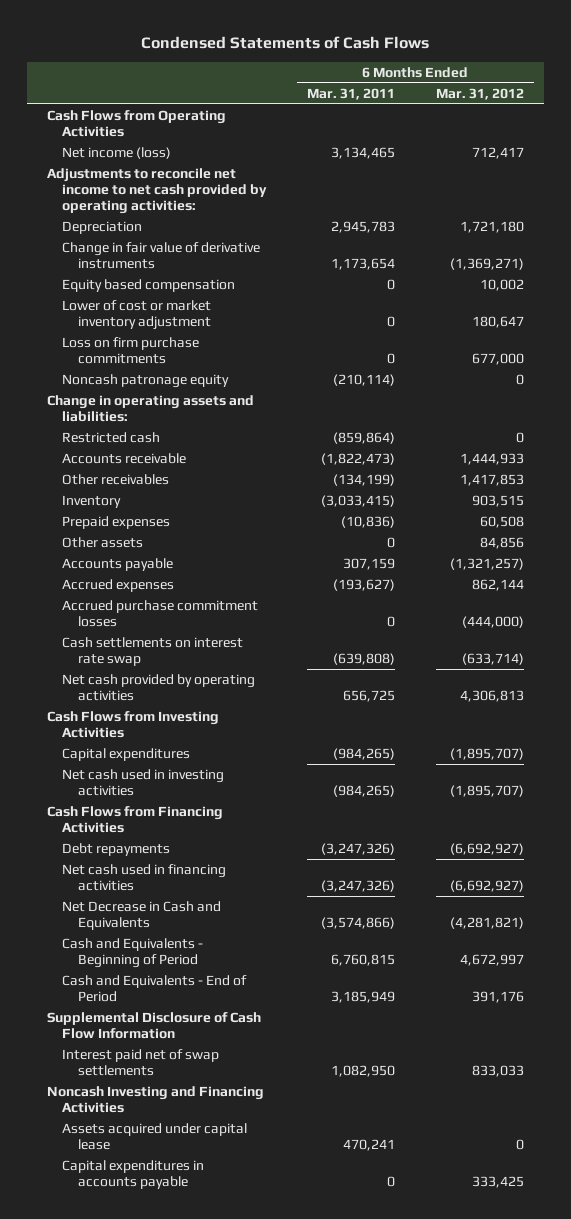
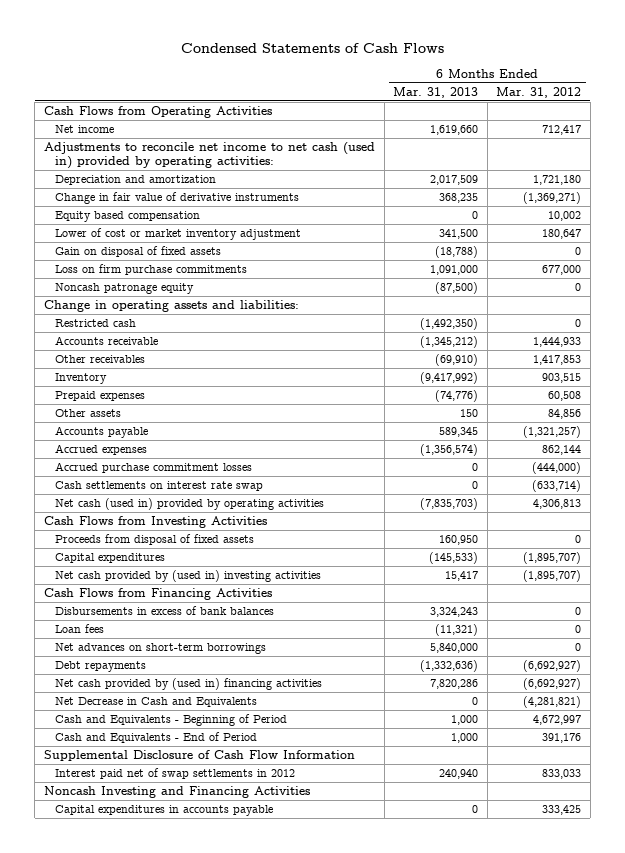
[307,87,396,100] Mar. 31, 2011 -> none
none -> [393,86,479,98] Mar. 31, 2013
[62,146,172,159] Net income (loss) -> [54,125,114,134] Net income
[47,167,268,215] Adjustments to reconcile net income to net cash provided by operating activities: -> [44,142,376,170] Adjustments to reconcile net income to net cash (used in) provided by operating activities:
[62,220,143,234] Depreciation -> [54,175,216,186] Depreciation and amortization
none -> [54,246,221,258] Gain on disposal of fixed assets
[62,673,256,702] Net cash provided by operating activities -> [54,498,324,511] Net cash (used in) provided by operating activities
none -> [54,534,254,546] Proceeds from disposal of fixed assets
[62,768,225,797] Net cash used in investing activities -> [54,570,321,583] Net cash provided by (used in) investing activities
none -> [54,606,274,616] Disbursements in excess of bank balances
none -> [54,624,104,634] Loan fees
none -> [54,643,266,655] Net advances on short-term borrowings
[62,863,227,892] Net cash used in financing activities -> [54,678,322,691] Net cash provided by (used in) financing activities
[62,1048,220,1077] Interest paid net of swap settlements -> [54,768,295,780] Interest paid net of swap settlements in 2012
[62,1122,248,1151] Assets acquired under capital lease -> none

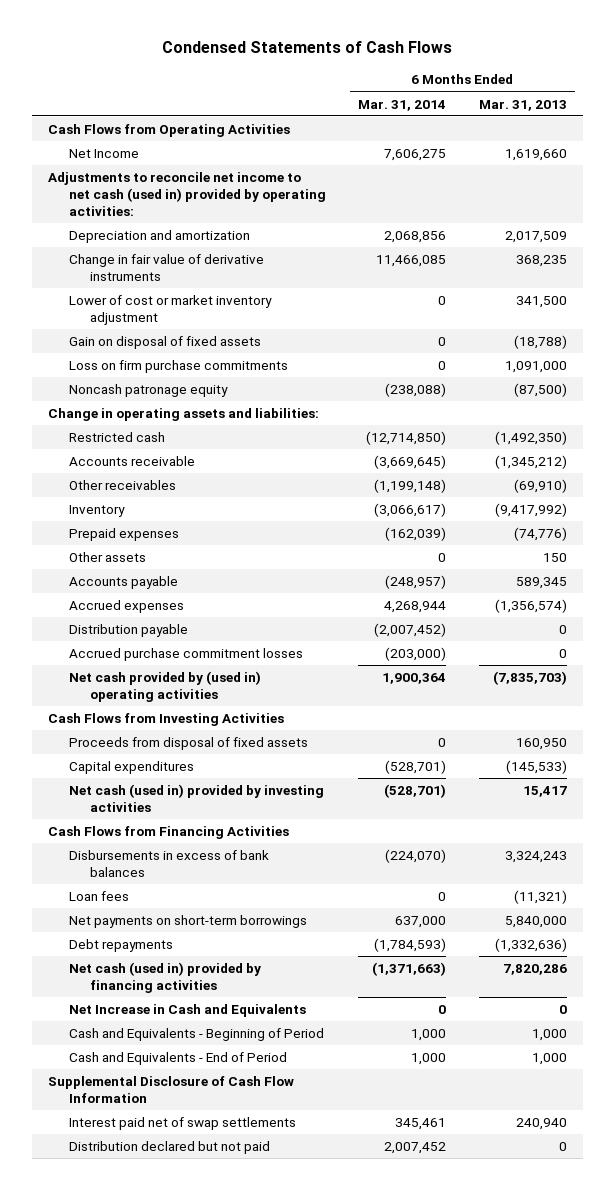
[496,86,582,98] Mar. 31, 2012 -> none
none -> [358,99,447,111] Mar. 31, 2014
[54,125,114,134] Net income -> [68,149,139,159] Net Income
[54,211,200,223] Equity based compensation -> none
none -> [68,624,188,638] Distribution payable
[54,481,263,492] Cash settlements on interest rate swap -> none
[54,498,324,511] Net cash (used in) provided by operating activities -> [68,671,261,703] Net cash provided by (used in) operating activities
[54,570,321,583] Net cash provided by (used in) investing activities -> [68,784,324,813] Net cash (used in) provided by investing activities
[54,643,266,655] Net advances on short-term borrowings -> [68,915,307,929] Net payments on short-term borrowings
[54,678,322,691] Net cash provided by (used in) financing activities -> [68,962,261,994] Net cash (used in) provided by financing activities
[54,697,257,708] Net Decrease in Cash and Equivalents -> [68,1004,306,1018] Net Increase in Cash and Equivalents
[44,786,311,799] Noncash Investing and Financing Activities -> none
[54,805,273,817] Capital expenditures in accounts payable -> none
[54,768,295,780] Interest paid net of swap settlements in 2012 -> [68,1117,296,1131] Interest paid net of swap settlements
none -> [68,1141,270,1155] Distribution declared but not paid

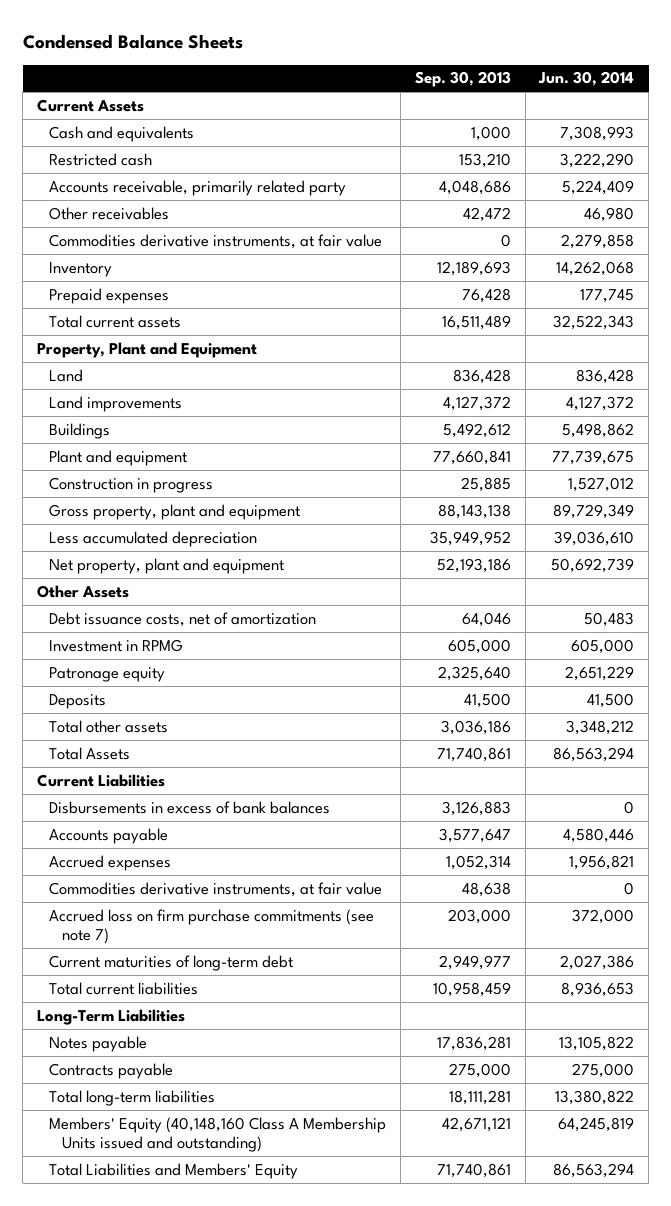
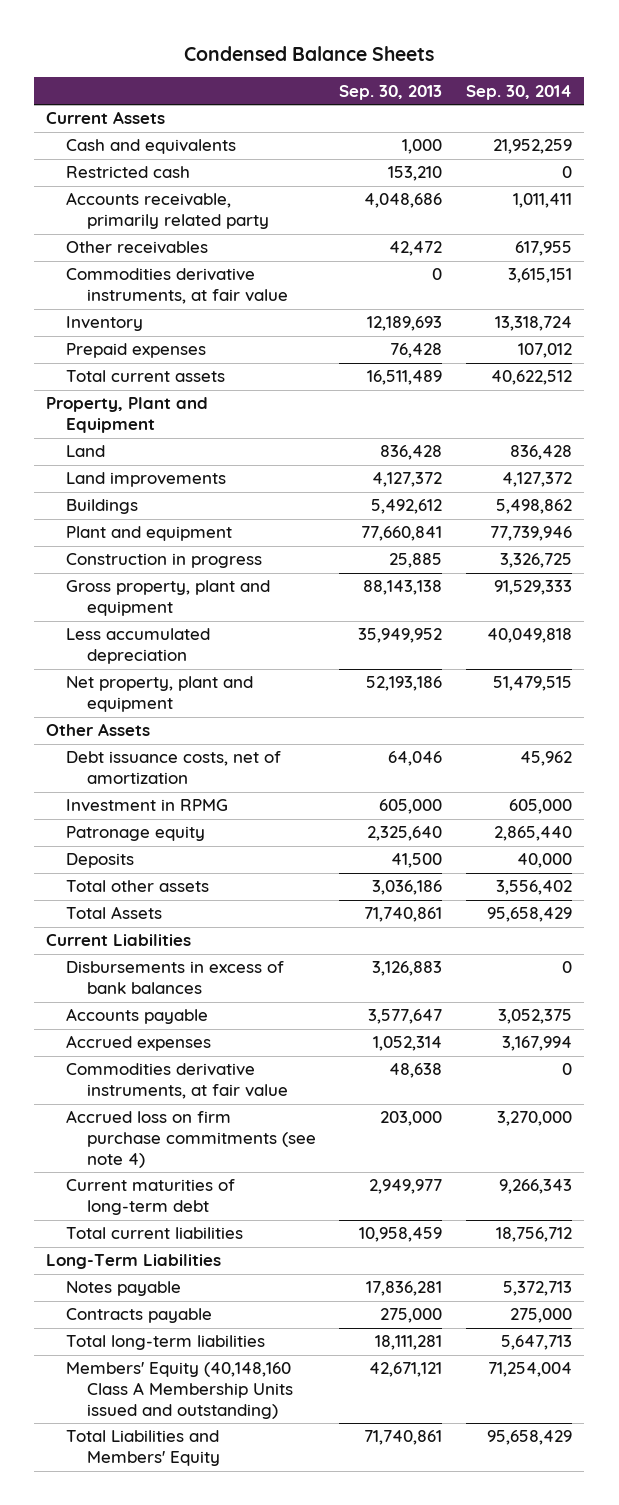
[538,71,635,87] Jun. 30, 2014 -> none
none -> [466,84,573,100] Sep. 30, 2014
[49,908,375,945] Accrued loss on firm purchase commitments (see note 7) -> [66,1110,316,1168] Accrued loss on firm purchase commitments (see note 4)

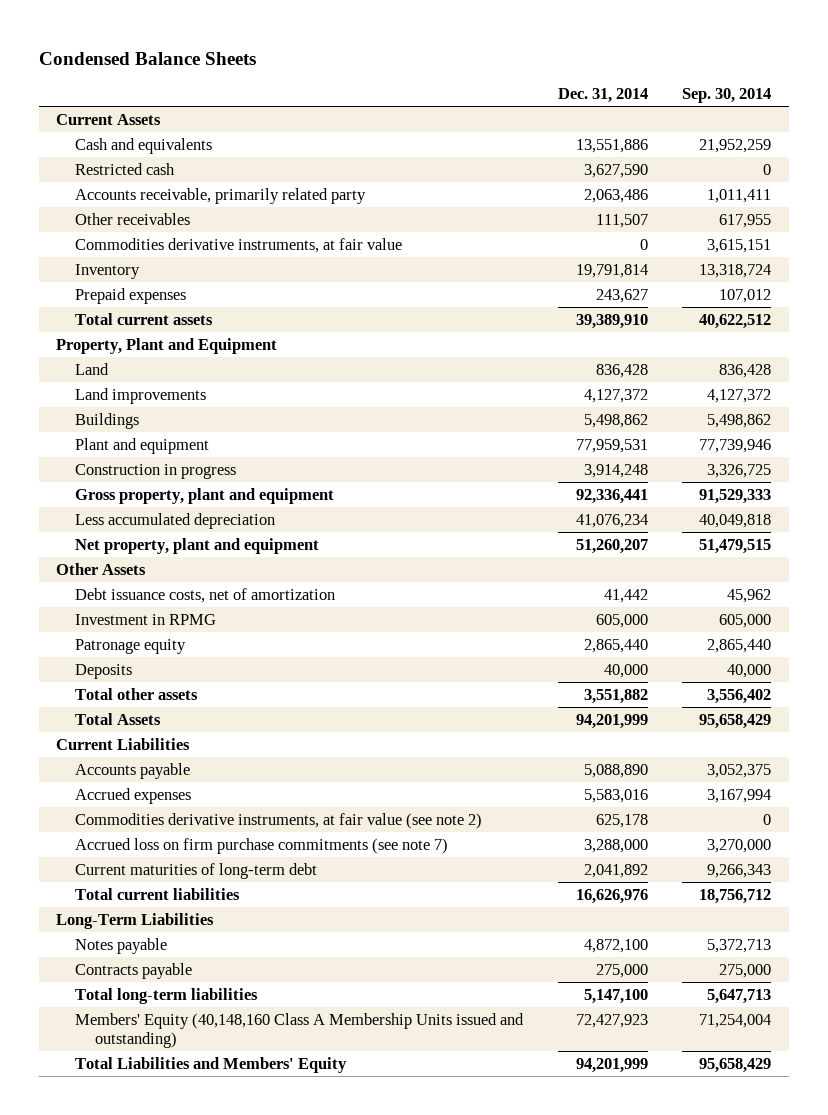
[339,84,443,100] Sep. 30, 2013 -> none
none -> [557,88,648,104] Dec. 31, 2014
[66,961,285,995] Disbursements in excess of bank balances -> none
[66,1063,288,1100] Commodities derivative instruments, at fair value -> [75,812,483,829] Commodities derivative instruments, at fair value (see note 2)
[66,1110,316,1168] Accrued loss on firm purchase commitments (see note 4) -> [75,837,449,854] Accrued loss on firm purchase commitments (see note 7)

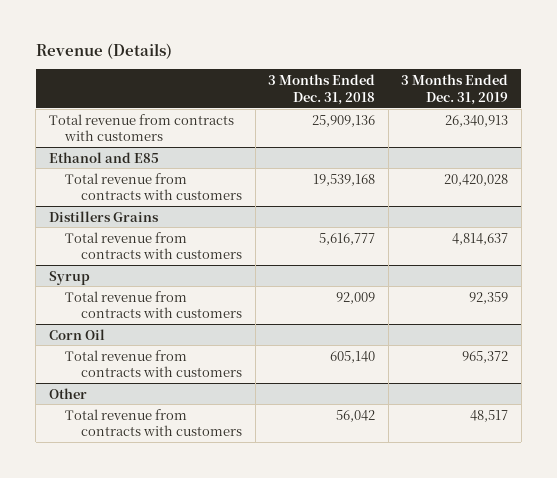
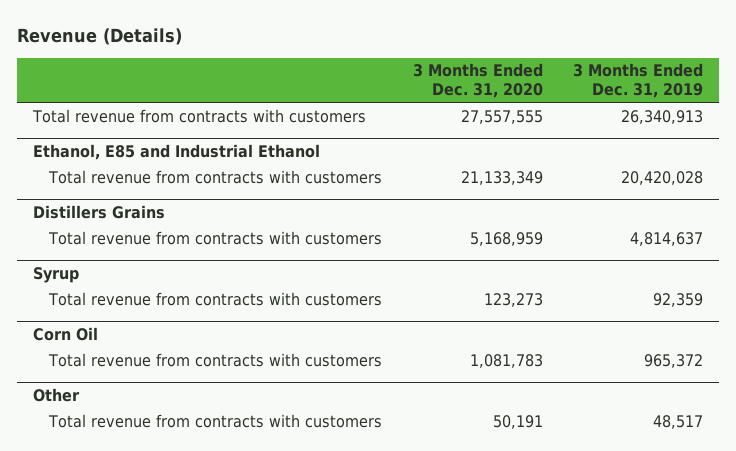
[268,73,376,105] 3 Months Ended Dec. 31, 2018 -> none
none -> [412,63,543,99] 3 Months Ended Dec. 31, 2020
[48,151,159,163] Ethanol and E85 -> [32,144,320,161] Ethanol, E85 and Industrial Ethanol

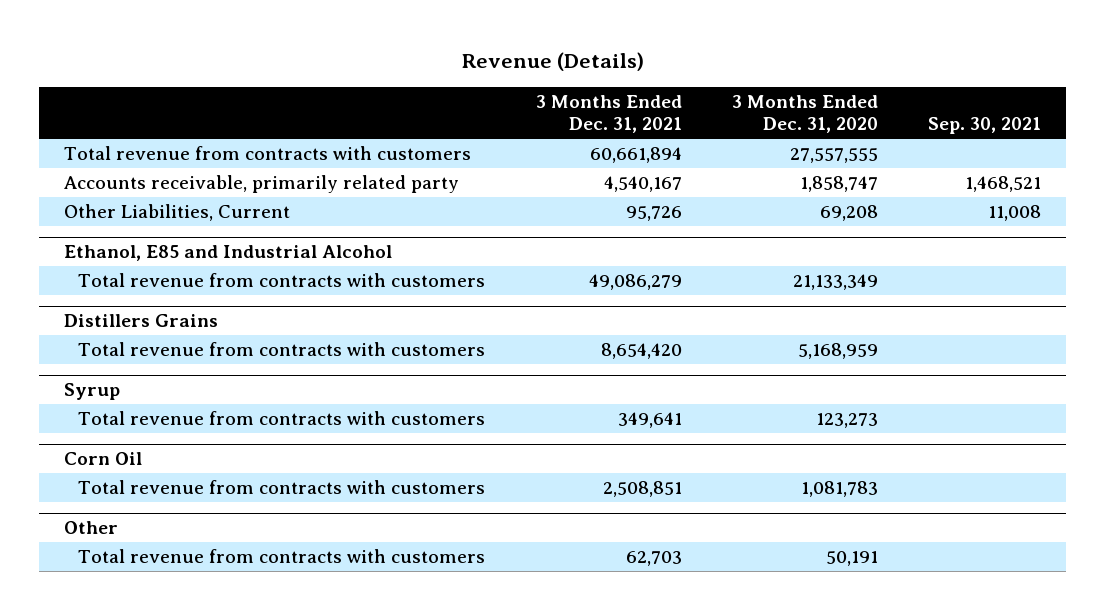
[573,63,704,99] 3 Months Ended Dec. 31, 2019 -> none
none -> [535,94,682,134] 3 Months Ended Dec. 31, 2021
none -> [928,117,1042,135] Sep. 30, 2021
none -> [63,175,459,194] Accounts receivable, primarily related party
none -> [63,204,290,222] Other Liabilities, Current
[32,144,320,161] Ethanol, E85 and Industrial Ethanol -> [63,245,392,262] Ethanol, E85 and Industrial Alcohol

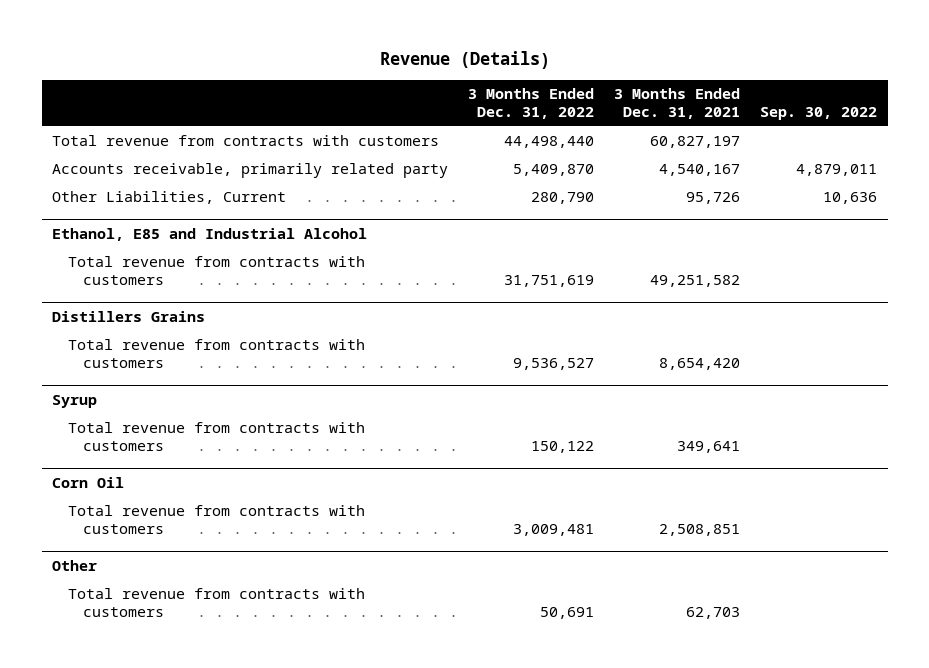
[731,94,878,134] 3 Months Ended Dec. 31, 2020 -> none
[928,117,1042,135] Sep. 30, 2021 -> none
none -> [467,88,594,120] 3 Months Ended Dec. 31, 2022
none -> [760,107,878,121] Sep. 30, 2022
[589,147,682,164] 60,661,894 -> [650,136,741,149] 60,827,197
[588,274,682,291] 49,086,279 -> [650,275,741,288] 49,251,582

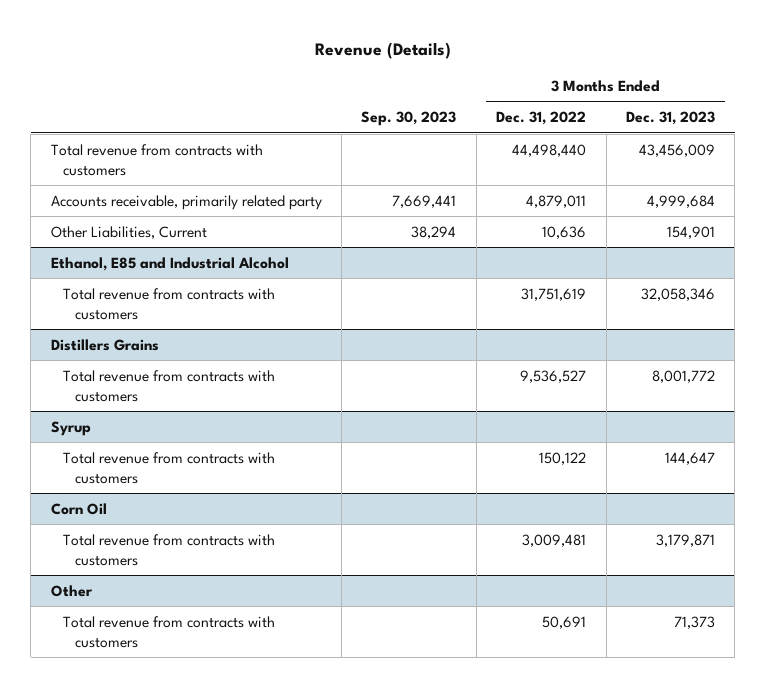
[614,88,741,120] 3 Months Ended Dec. 31, 2021 -> none
[760,107,878,121] Sep. 30, 2022 -> none
none -> [361,111,457,127] Sep. 30, 2023
none -> [625,111,715,126] Dec. 31, 2023
[512,164,594,177] 5,409,870 -> [526,194,587,208] 4,879,011
[530,192,594,205] 280,790 -> [542,225,587,239] 10,636

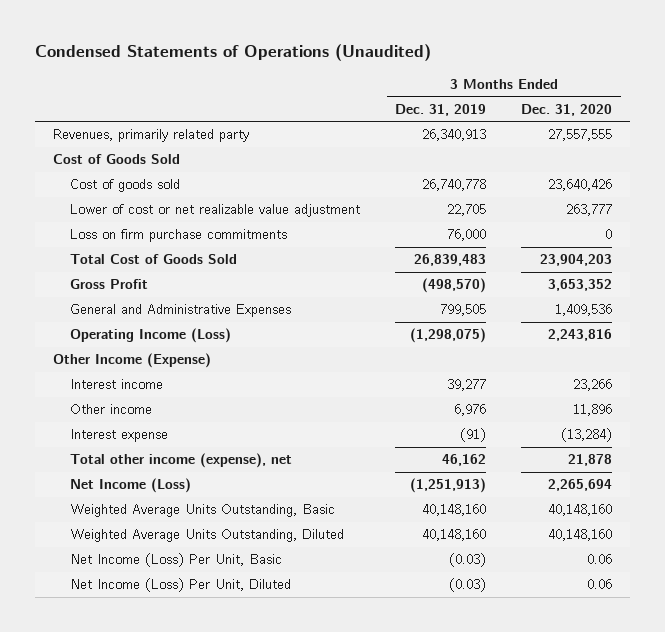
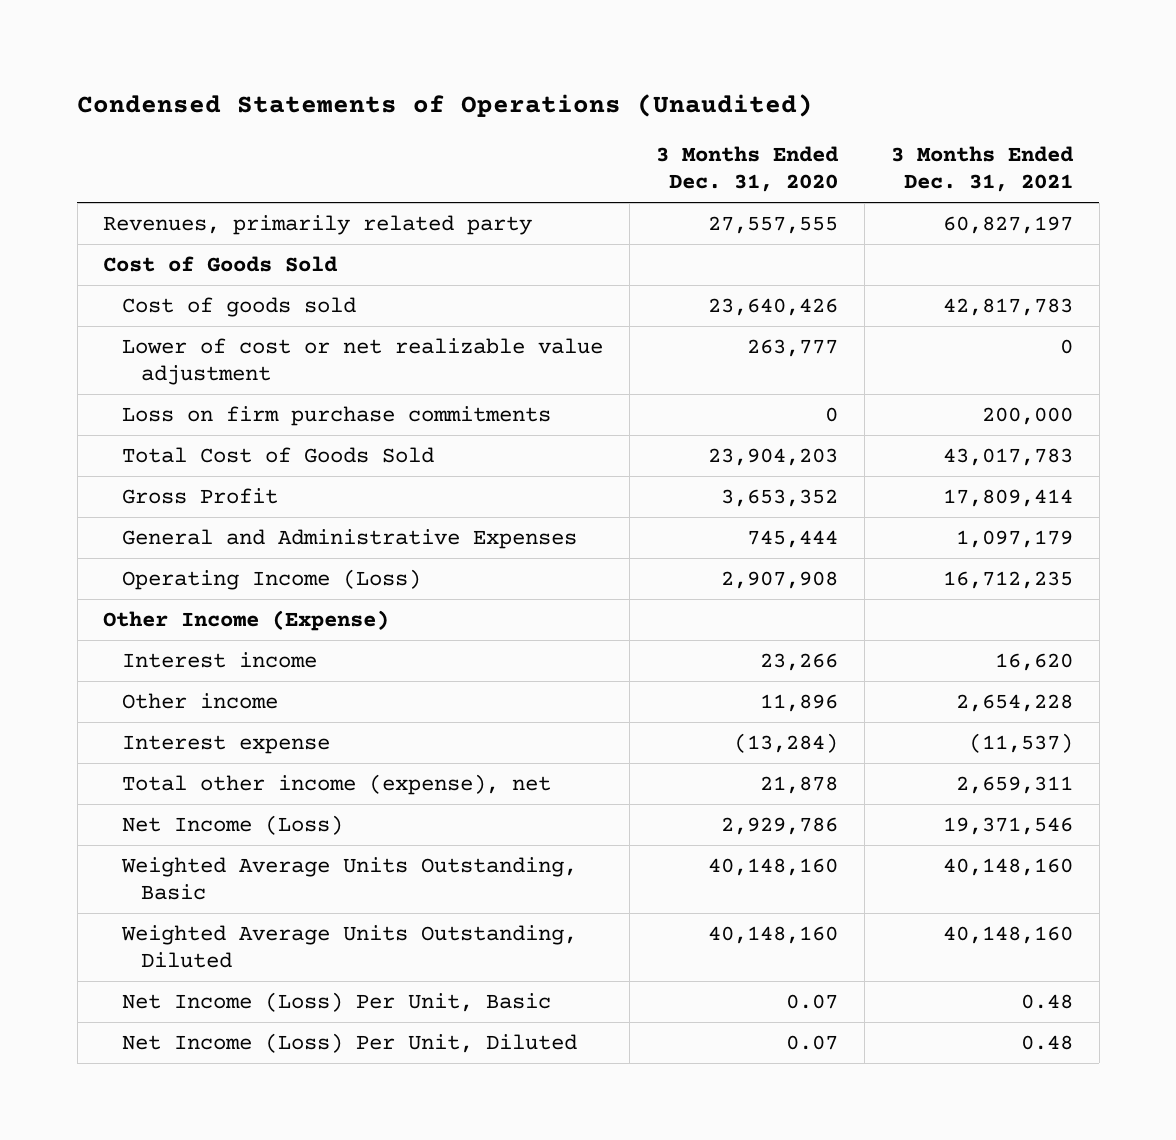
[395,103,487,116] Dec. 31, 2019 -> none
none -> [890,146,1074,193] 3 Months Ended Dec. 31, 2021
[555,304,613,317] 1,409,536 -> [747,530,839,549] 745,444
[548,329,613,342] 2,243,816 -> [721,571,839,590] 2,907,908
[548,479,613,492] 2,265,694 -> [721,817,839,836] 2,929,786
[587,554,613,565] 0.06 -> [786,994,839,1010] 0.07
[587,579,613,590] 0.06 -> [786,1035,839,1051] 0.07

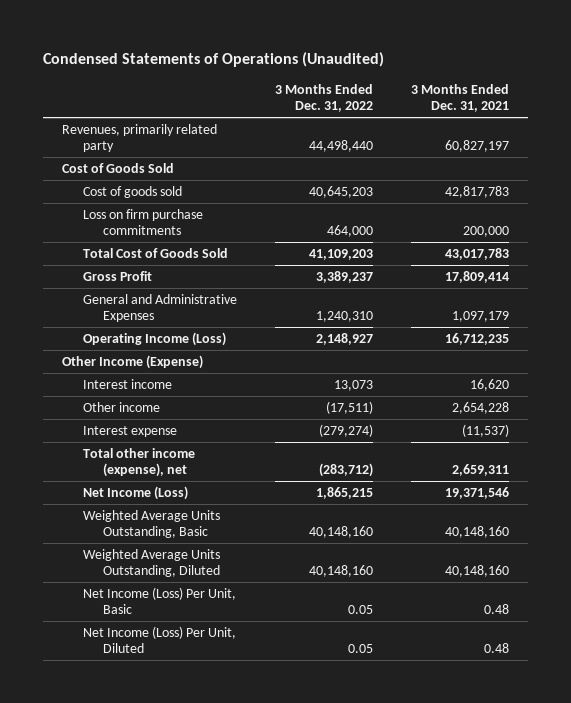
[656,146,840,193] 3 Months Ended Dec. 31, 2020 -> none
none -> [274,83,373,113] 3 Months Ended Dec. 31, 2022
[122,338,604,385] Lower of cost or net realizable value adjustment -> none

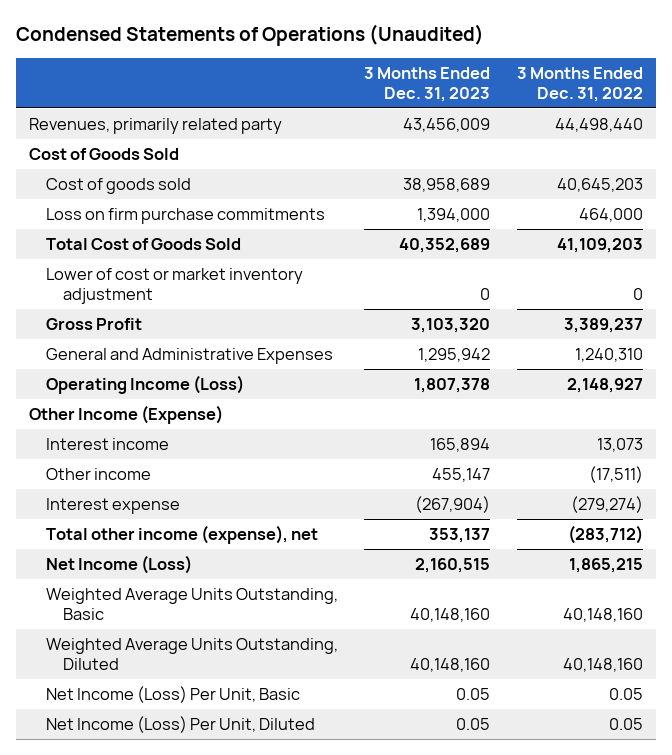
[410,83,509,113] 3 Months Ended Dec. 31, 2021 -> none
none -> [364,66,491,102] 3 Months Ended Dec. 31, 2023
none -> [46,268,304,305] Lower of cost or market inventory adjustment

